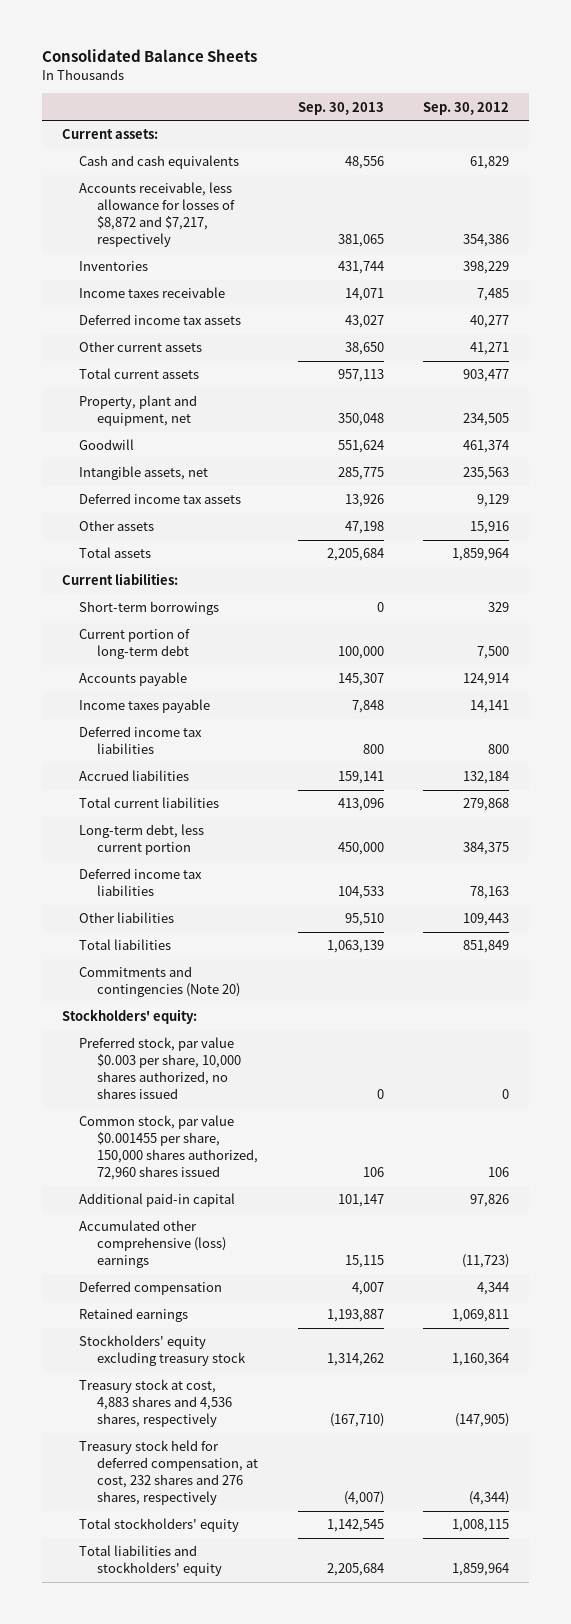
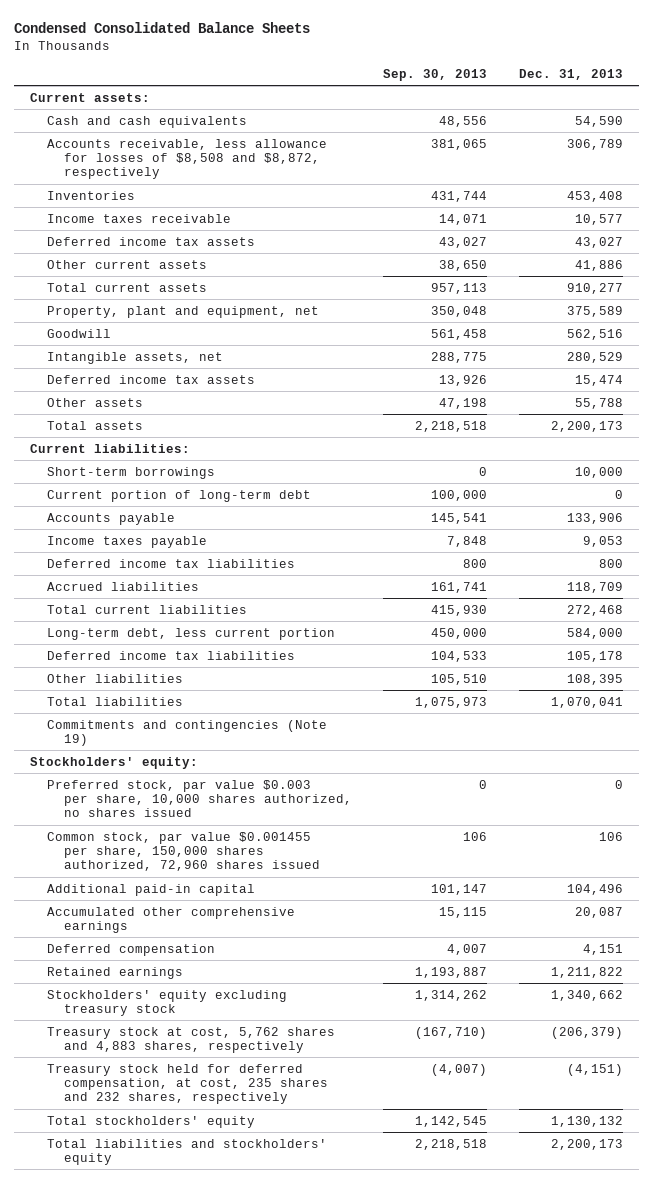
[42,49,258,63] Consolidated Balance Sheets -> [14,22,311,34] Condensed Consolidated Balance Sheets
[422,101,509,115] Sep. 30, 2012 -> none
none -> [518,68,623,80] Dec. 31, 2013
[79,182,236,248] Accounts receivable, less allowance for losses of $8,872 and $7,217, respectively -> [46,138,327,180] Accounts receivable, less allowance for losses of $8,508 and $8,872, respectively
[337,440,384,454] 551,624 -> [431,328,488,340] 561,458
[337,467,384,481] 285,775 -> [431,351,488,363] 288,775
[326,548,384,562] 2,205,684 -> [415,420,488,432] 2,218,518
[337,673,384,687] 145,307 -> [431,512,488,524] 145,541
[337,771,384,785] 159,141 -> [431,581,488,593] 161,741
[337,798,384,812] 413,096 -> [431,604,488,616] 415,930
[344,913,384,927] 95,510 -> [431,673,488,685] 105,510
[326,940,384,954] 1,063,139 -> [415,696,488,708] 1,075,973
[79,966,241,998] Commitments and contingencies (Note 20) -> [46,719,327,746] Commitments and contingencies (Note 19)
[79,1220,227,1269] Accumulated other comprehensive (loss) earnings -> [46,906,295,933] Accumulated other comprehensive earnings
[79,1379,233,1428] Treasury stock at cost, 4,883 shares and 4,536 shares, respectively -> [46,1026,335,1053] Treasury stock at cost, 5,762 shares and 4,883 shares, respectively
[79,1440,259,1506] Treasury stock held for deferred compensation, at cost, 232 shares and 276 shares, respectively -> [46,1063,328,1105] Treasury stock held for deferred compensation, at cost, 235 shares and 232 shares, respectively
[326,1563,384,1577] 2,205,684 -> [415,1138,488,1150] 2,218,518

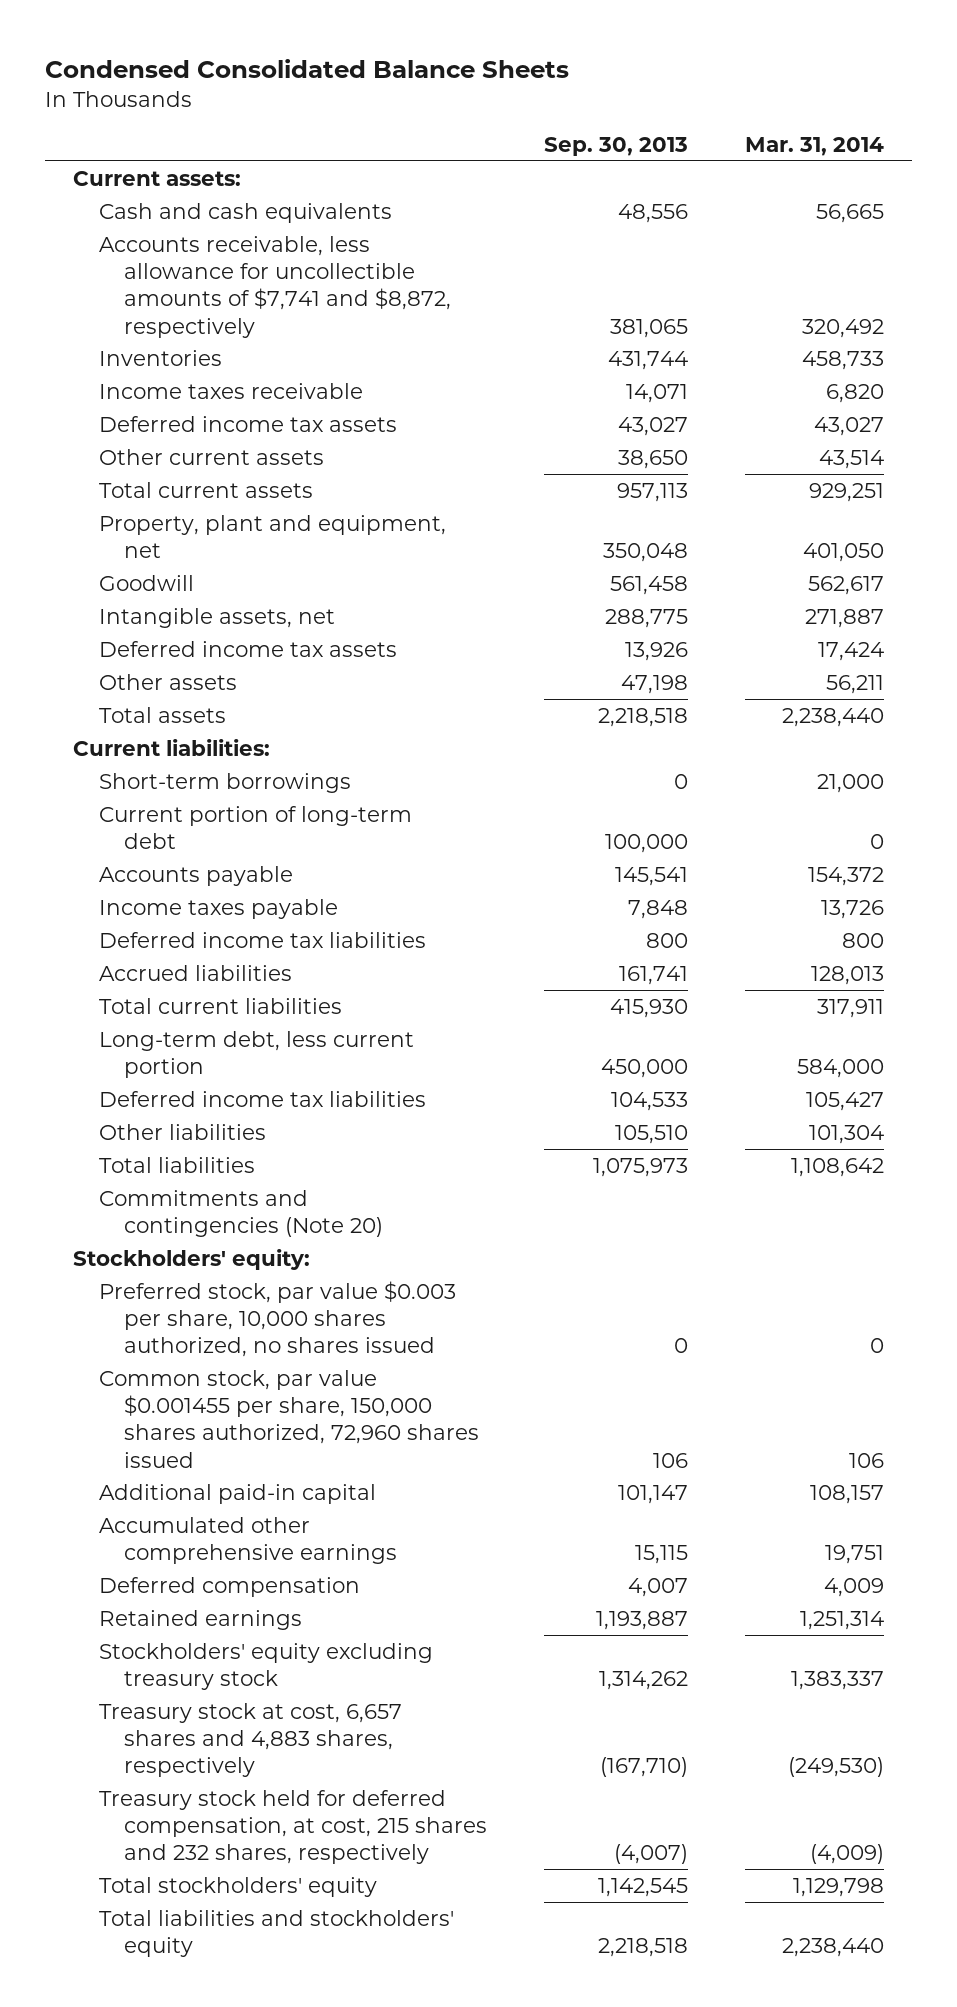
[518,68,623,80] Dec. 31, 2013 -> none
none -> [744,136,884,156] Mar. 31, 2014
[46,138,327,180] Accounts receivable, less allowance for losses of $8,508 and $8,872, respectively -> [98,235,452,338] Accounts receivable, less allowance for uncollectible amounts of $7,741 and $8,872, respectively
[46,719,327,746] Commitments and contingencies (Note 19) -> [98,1189,384,1238] Commitments and contingencies (Note 20)
[46,1026,335,1053] Treasury stock at cost, 5,762 shares and 4,883 shares, respectively -> [98,1702,402,1778] Treasury stock at cost, 6,657 shares and 4,883 shares, respectively
[46,1063,328,1105] Treasury stock held for deferred compensation, at cost, 235 shares and 232 shares, respectively -> [98,1789,488,1865] Treasury stock held for deferred compensation, at cost, 215 shares and 232 shares, respectively

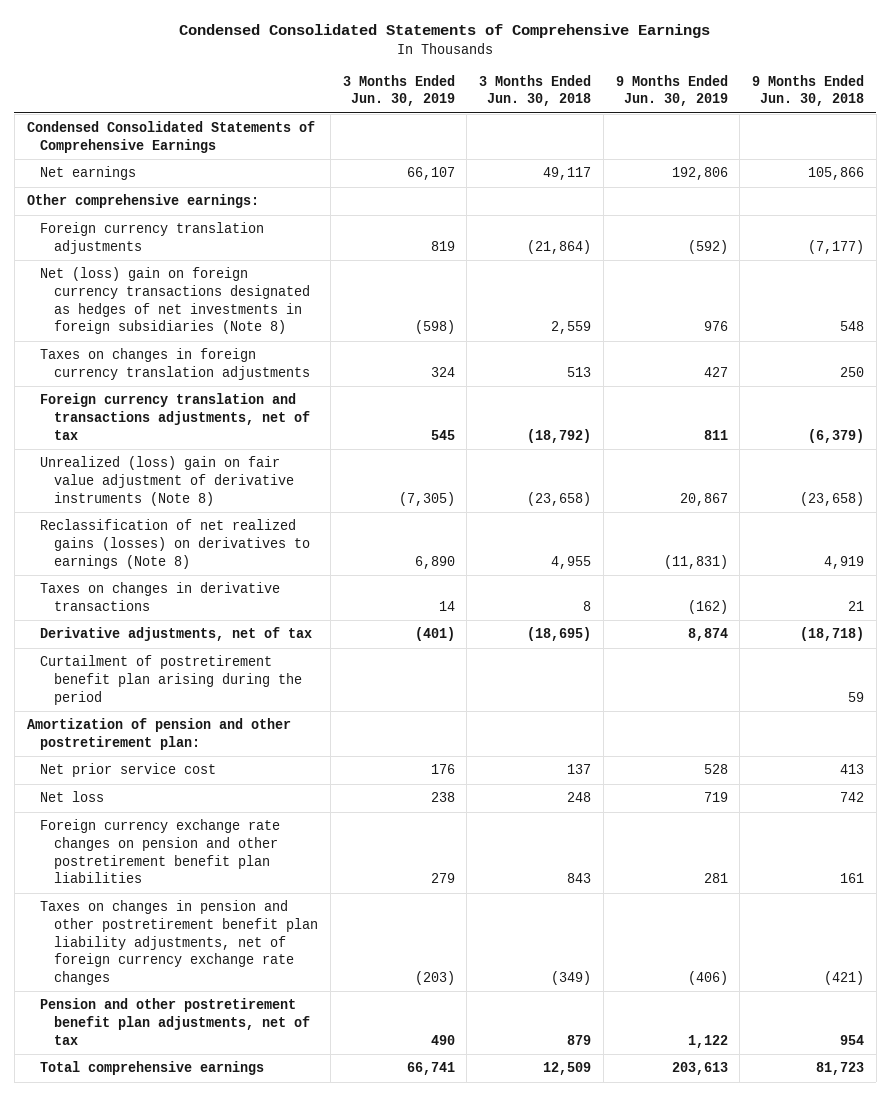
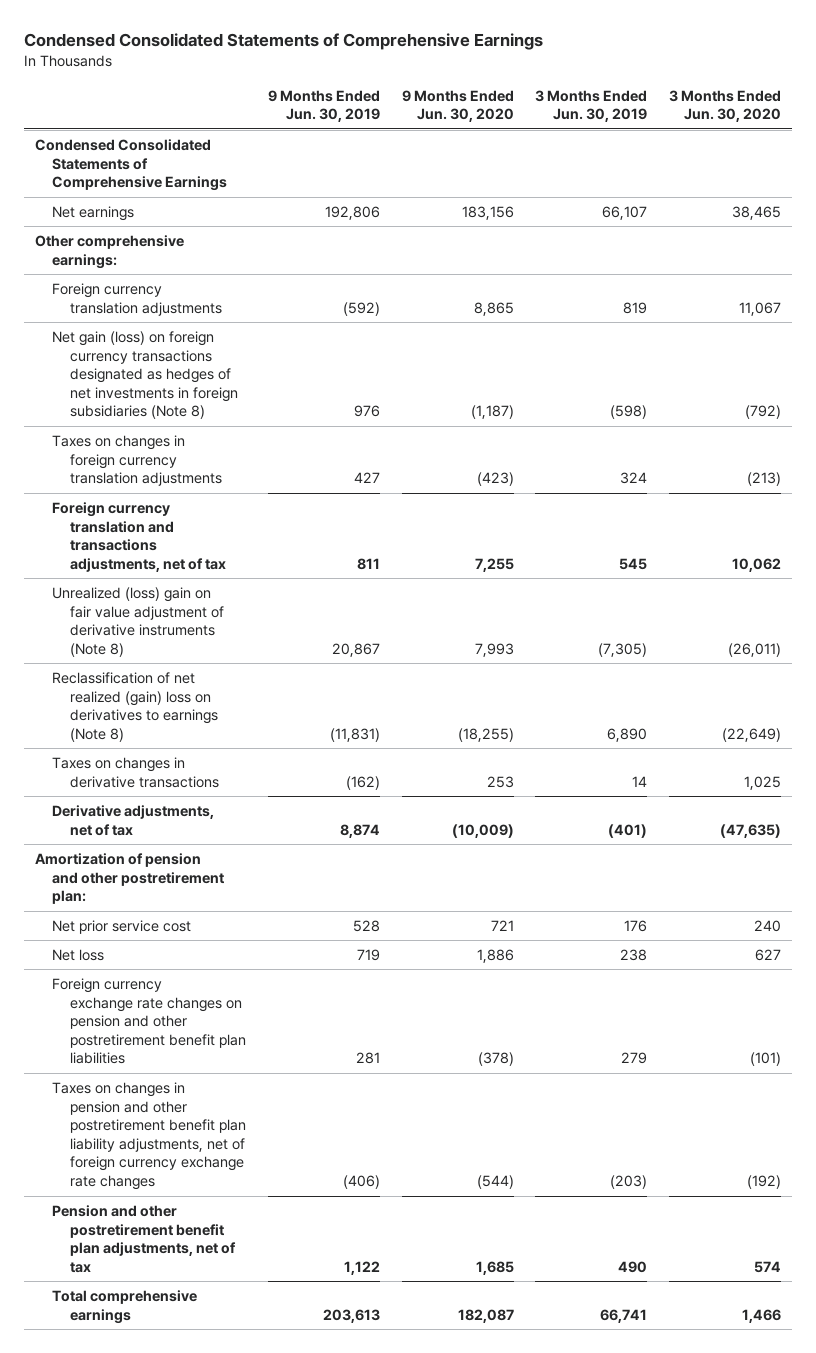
[479,74,592,107] 3 Months Ended Jun. 30, 2018 -> none
[752,74,865,107] 9 Months Ended Jun. 30, 2018 -> none
none -> [401,89,514,123] 9 Months Ended Jun. 30, 2020
none -> [669,89,782,123] 3 Months Ended Jun. 30, 2020
[40,267,311,335] Net (loss) gain on foreign currency transactions designated as hedges of net investments in foreign subsidiaries (Note 8) -> [52,330,238,420] Net gain (loss) on foreign currency transactions designated as hedges of net investments in foreign subsidiaries (Note 8)
[40,519,311,569] Reclassification of net realized gains (losses) on derivatives to earnings (Note 8) -> [52,671,218,742] Reclassification of net realized (gain) loss on derivatives to earnings (Note 8)
[40,655,303,705] Curtailment of postretirement benefit plan arising during the period -> none

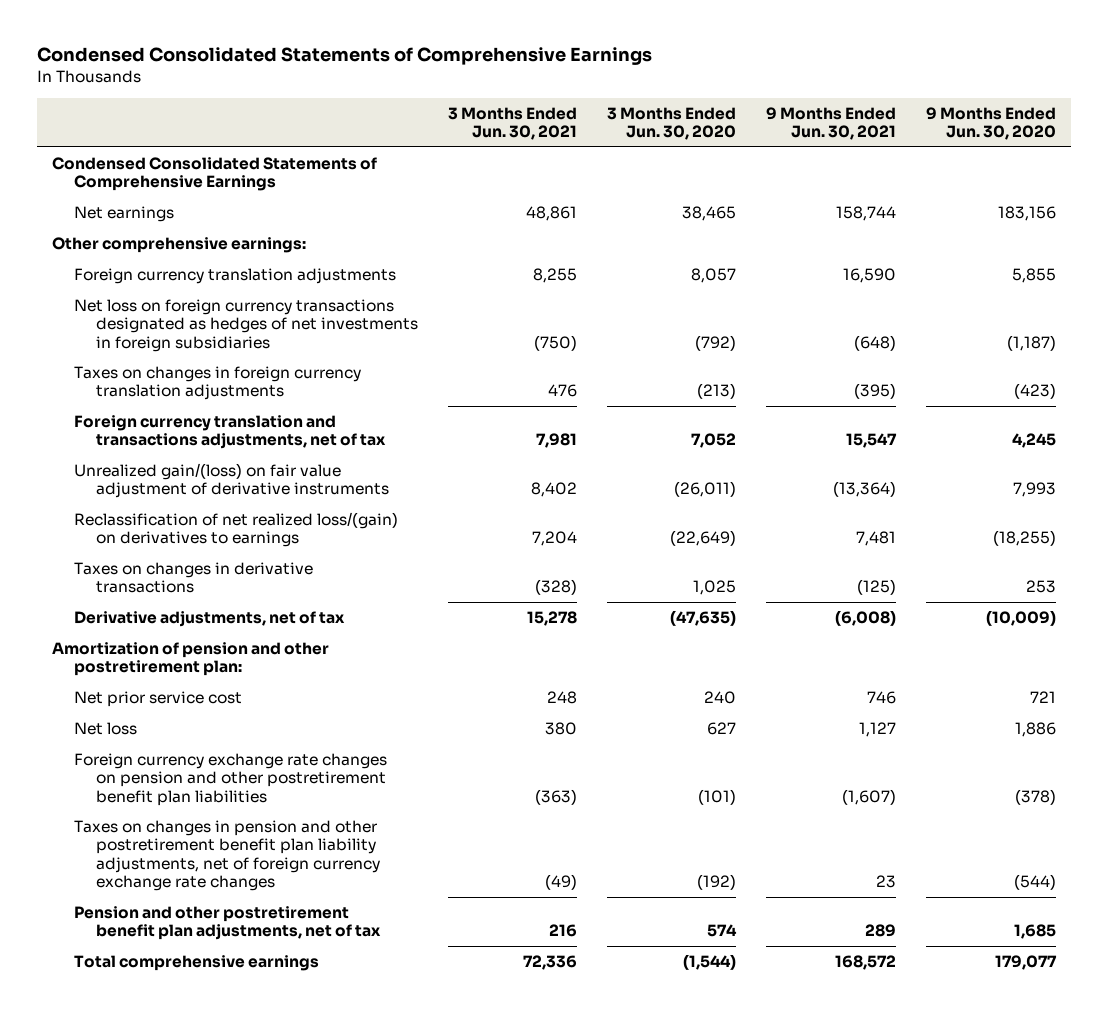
[267,89,380,123] 9 Months Ended Jun. 30, 2019 -> none
[535,89,648,123] 3 Months Ended Jun. 30, 2019 -> none
none -> [447,106,577,141] 3 Months Ended Jun. 30, 2021
none -> [766,106,897,141] 9 Months Ended Jun. 30, 2021
[473,301,514,316] 8,865 -> [1012,267,1057,283] 5,855
[739,301,782,316] 11,067 -> [690,267,736,283] 8,057
[52,330,238,420] Net gain (loss) on foreign currency transactions designated as hedges of net investments in foreign subsidiaries (Note 8) -> [73,298,418,352] Net loss on foreign currency transactions designated as hedges of net investments in foreign subsidiaries
[474,557,514,572] 7,255 -> [1012,433,1057,449] 4,245
[732,557,782,572] 10,062 -> [690,433,736,449] 7,052
[52,586,224,657] Unrealized (loss) gain on fair value adjustment of derivative instruments (Note 8) -> [73,462,389,499] Unrealized gain/(loss) on fair value adjustment of derivative instruments
[52,671,218,742] Reclassification of net realized (gain) loss on derivatives to earnings (Note 8) -> [73,511,398,548] Reclassification of net realized loss/(gain) on derivatives to earnings
[457,1308,514,1323] 182,087 -> [995,954,1058,970] 179,077
[742,1308,782,1323] 1,466 -> [682,953,736,970] (1,544)

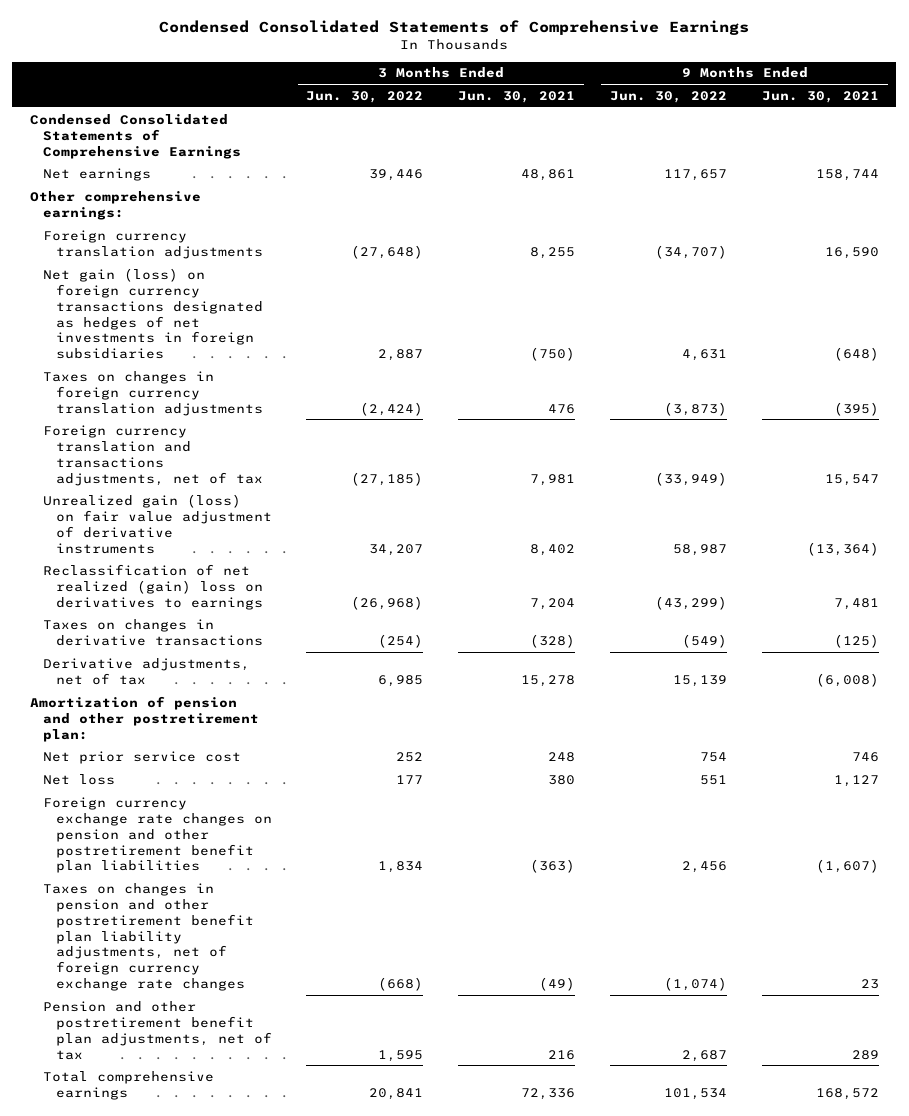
[606,106,736,141] 3 Months Ended Jun. 30, 2020 -> none
[926,106,1057,141] 9 Months Ended Jun. 30, 2020 -> none
none -> [306,90,424,103] Jun. 30, 2022
none -> [610,90,728,103] Jun. 30, 2022
[73,298,418,352] Net loss on foreign currency transactions designated as hedges of net investments in foreign subsidiaries -> [42,267,263,360] Net gain (loss) on foreign currency transactions designated as hedges of net investments in foreign subsidiaries
[73,462,389,499] Unrealized gain/(loss) on fair value adjustment of derivative instruments -> [42,493,272,554] Unrealized gain (loss) on fair value adjustment of derivative instruments
[73,511,398,548] Reclassification of net realized loss/(gain) on derivatives to earnings -> [42,563,263,610] Reclassification of net realized (gain) loss on derivatives to earnings

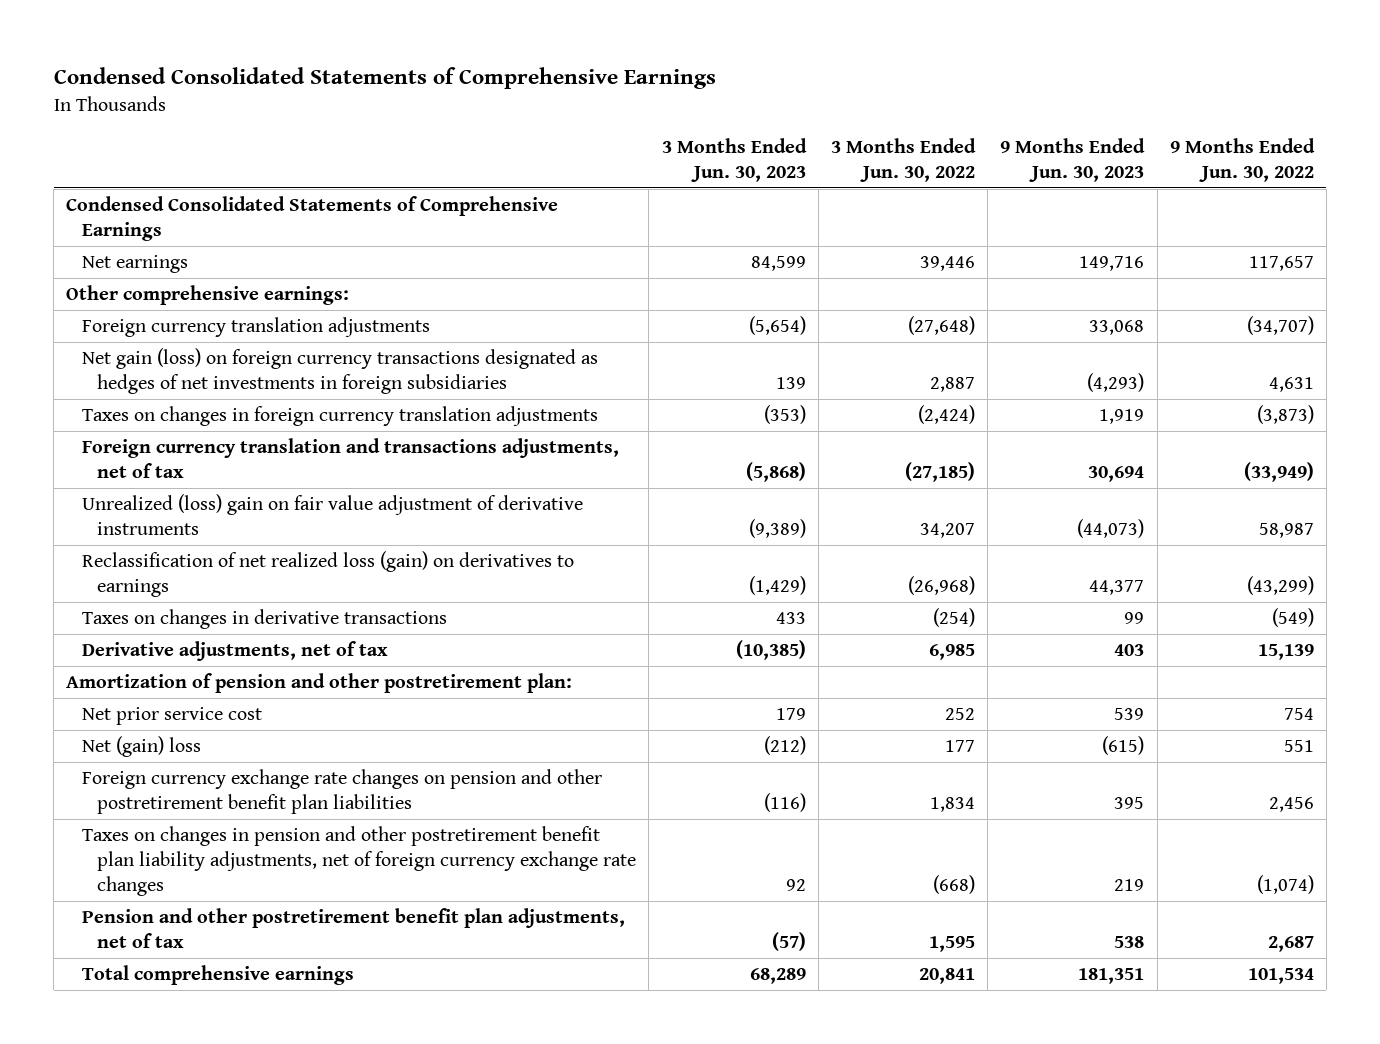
[458,90,576,103] Jun. 30, 2021 -> none
[762,90,880,103] Jun. 30, 2021 -> none
none -> [661,137,807,182] 3 Months Ended Jun. 30, 2023
none -> [1000,137,1146,182] 9 Months Ended Jun. 30, 2023
[42,493,272,554] Unrealized gain (loss) on fair value adjustment of derivative instruments -> [81,494,583,536] Unrealized (loss) gain on fair value adjustment of derivative instruments
[42,563,263,610] Reclassification of net realized (gain) loss on derivatives to earnings -> [81,551,574,598] Reclassification of net realized loss (gain) on derivatives to earnings
[42,773,115,785] Net loss -> [81,736,201,758] Net (gain) loss

